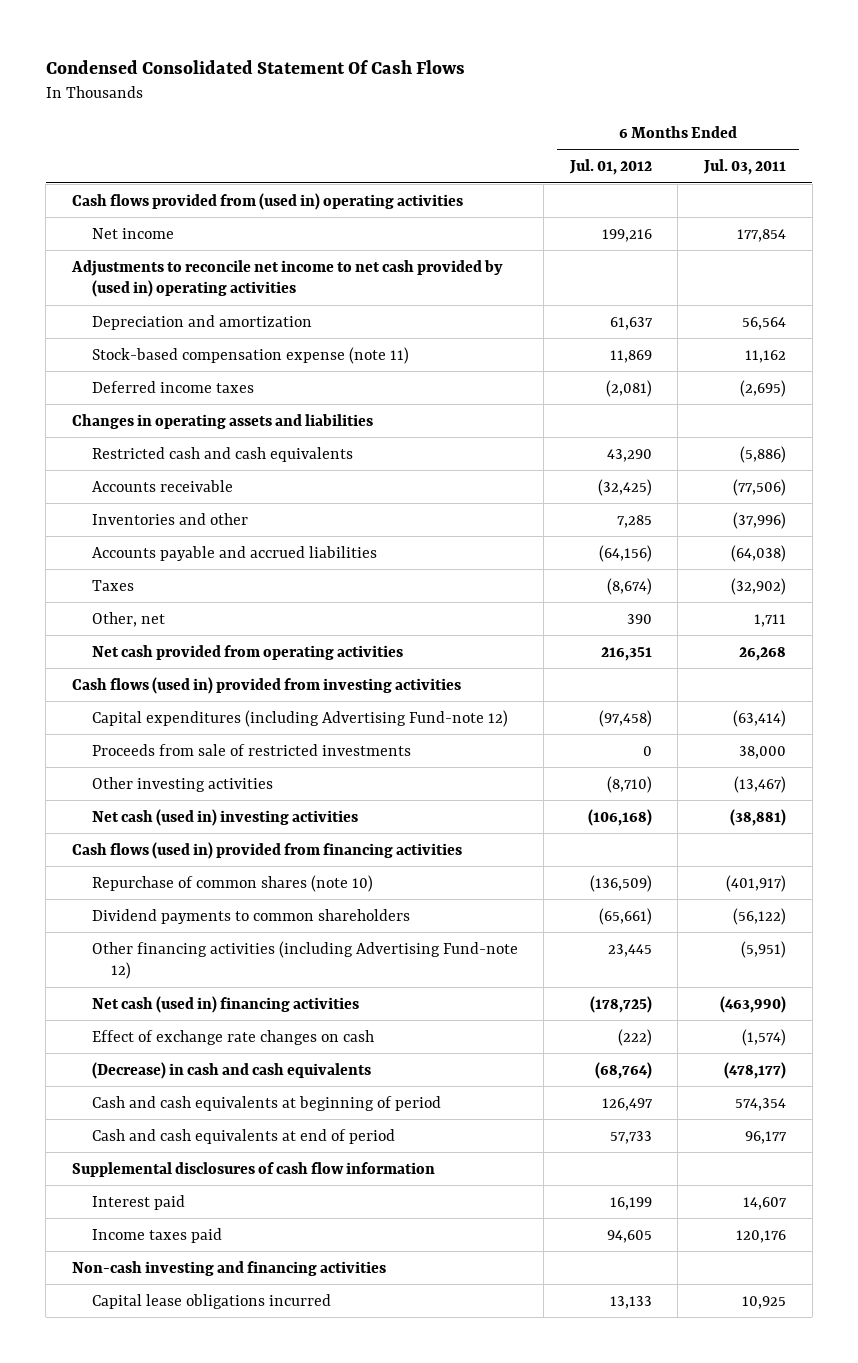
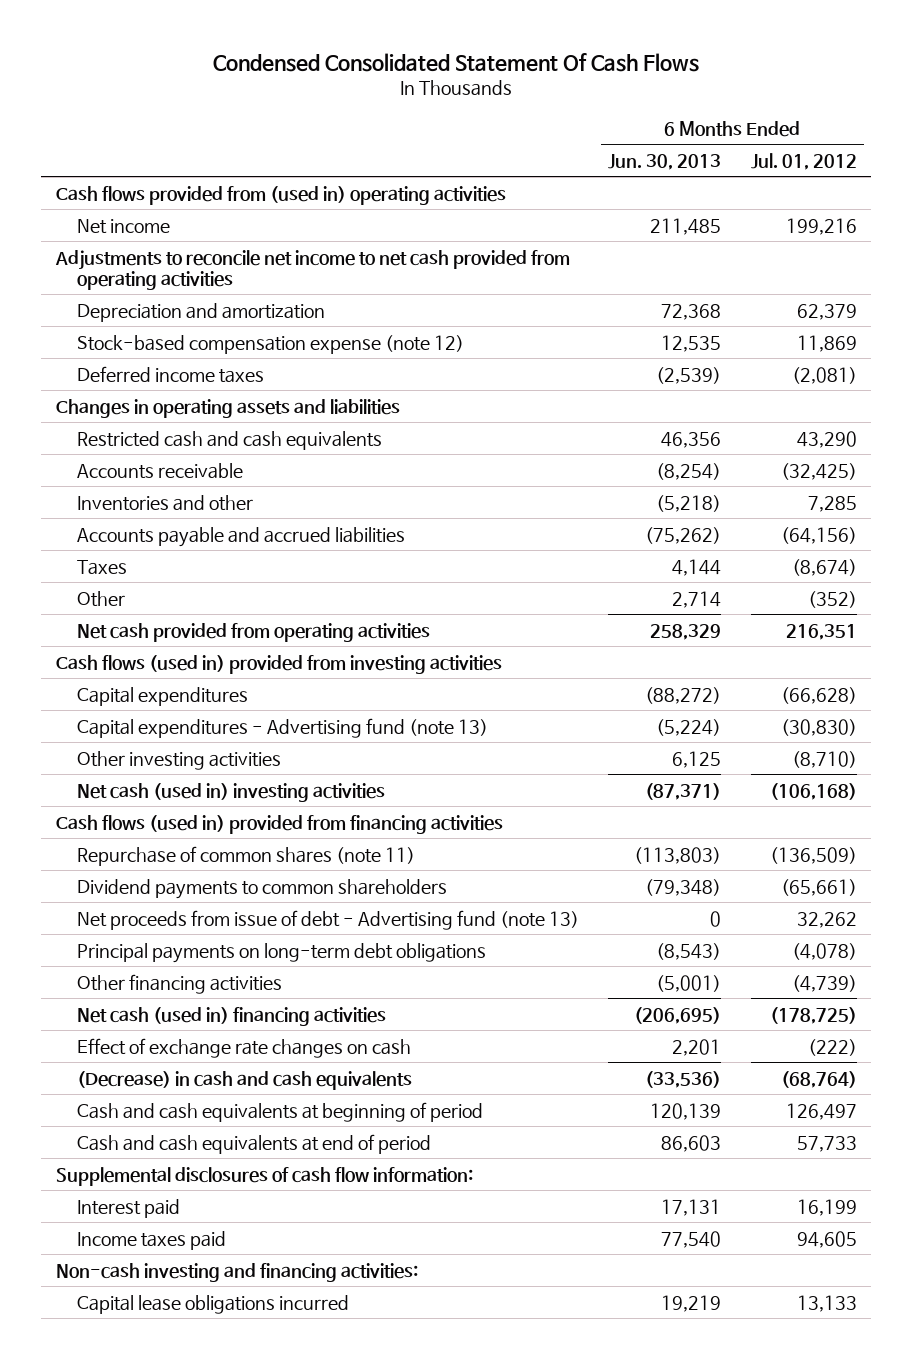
[703,159,787,176] Jul. 03, 2011 -> none
none -> [608,153,722,170] Jun. 30, 2013
[70,259,503,298] Adjustments to reconcile net income to net cash provided by (used in) operating activities -> [54,249,570,291] Adjustments to reconcile net income to net cash provided from operating activities
[609,316,653,330] 61,637 -> [796,303,857,320] 62,379
[91,346,409,364] Stock-based compensation expense (note 11) -> [76,334,464,354] Stock-based compensation expense (note 12)
[91,611,165,627] Other, net -> [76,590,125,607] Other
[626,613,652,624] 390 -> [807,590,857,608] (352)
[91,743,411,756] Proceeds from sale of restricted investments -> none
[91,709,508,727] Capital expenditures (including Advertising Fund-note 12) -> [76,686,248,706] Capital expenditures
[598,709,652,727] (97,458) -> [780,686,857,704] (66,628)
none -> [76,717,488,738] Capital expenditures - Advertising fund (note 13)
[91,874,373,892] Repurchase of common shares (note 10) -> [76,845,415,866] Repurchase of common shares (note 11)
none -> [76,909,579,930] Net proceeds from issue of debt - Advertising fund (note 13)
none -> [76,942,486,963] Principal payments on long-term debt obligations
[91,940,518,980] Other financing activities (including Advertising Fund-note 12) -> [76,973,282,994] Other financing activities
[607,943,652,957] 23,445 -> [791,974,857,992] (4,739)
[71,1161,435,1177] Supplemental disclosures of cash flow information -> [55,1166,473,1186] Supplemental disclosures of cash flow information:
[71,1260,386,1276] Non-cash investing and financing activities -> [55,1262,418,1282] Non-cash investing and financing activities:

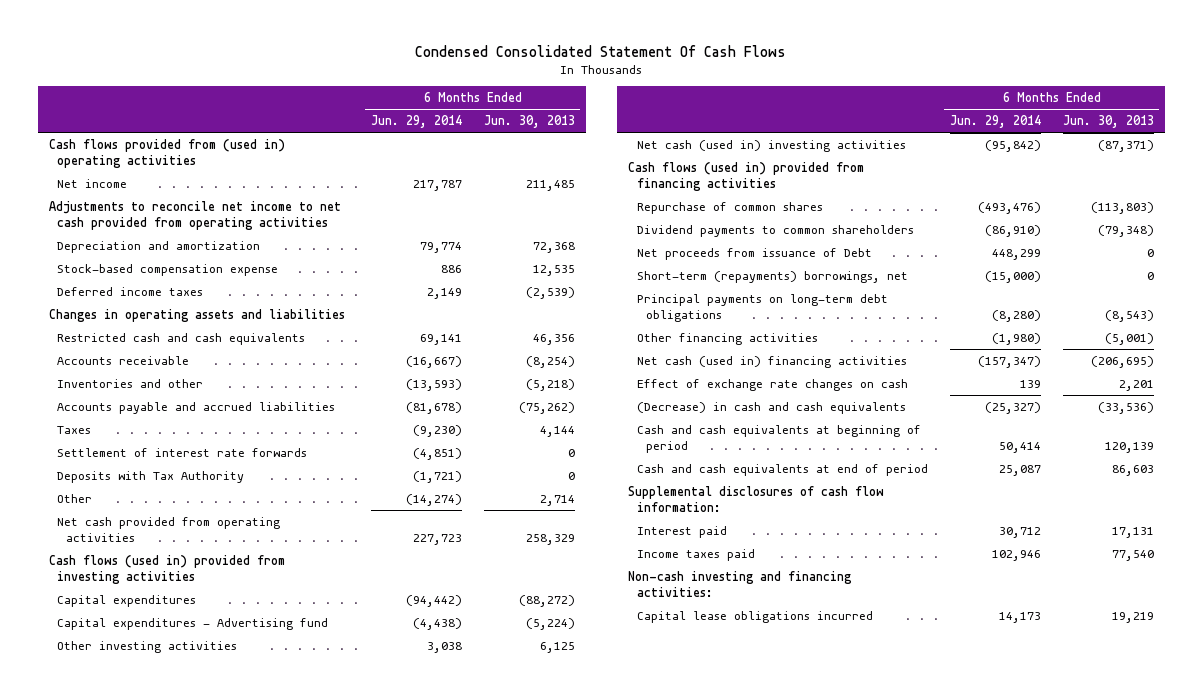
[750,152,857,170] Jul. 01, 2012 -> none
none -> [370,115,462,129] Jun. 29, 2014
[76,334,464,354] Stock-based compensation expense (note 12) -> [57,263,279,276] Stock-based compensation expense
none -> [57,447,308,457] Settlement of interest rate forwards
none -> [57,470,245,483] Deposits with Tax Authority
[76,717,488,738] Capital expenditures - Advertising fund (note 13) -> [57,617,329,630] Capital expenditures - Advertising fund
[76,845,415,866] Repurchase of common shares (note 11) -> [636,201,823,214] Repurchase of common shares
[76,909,579,930] Net proceeds from issue of debt - Advertising fund (note 13) -> none
none -> [636,247,872,260] Net proceeds from issuance of Debt
none -> [636,270,908,283] Short-term (repayments) borrowings, net

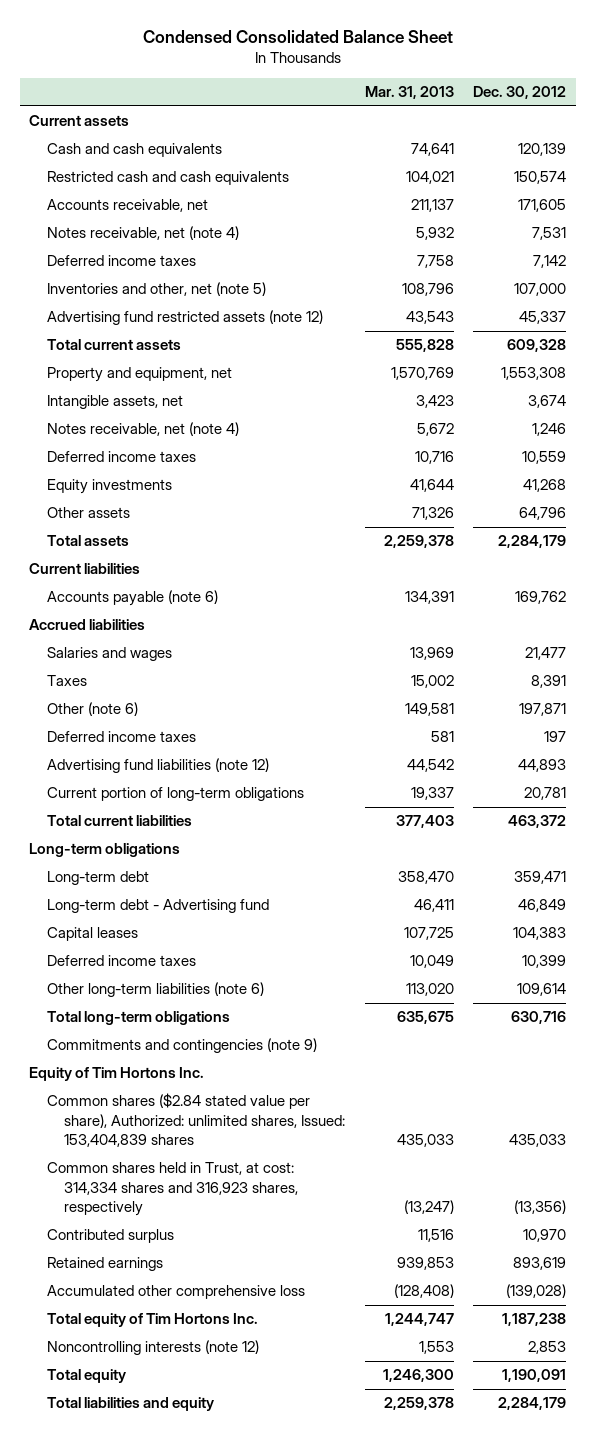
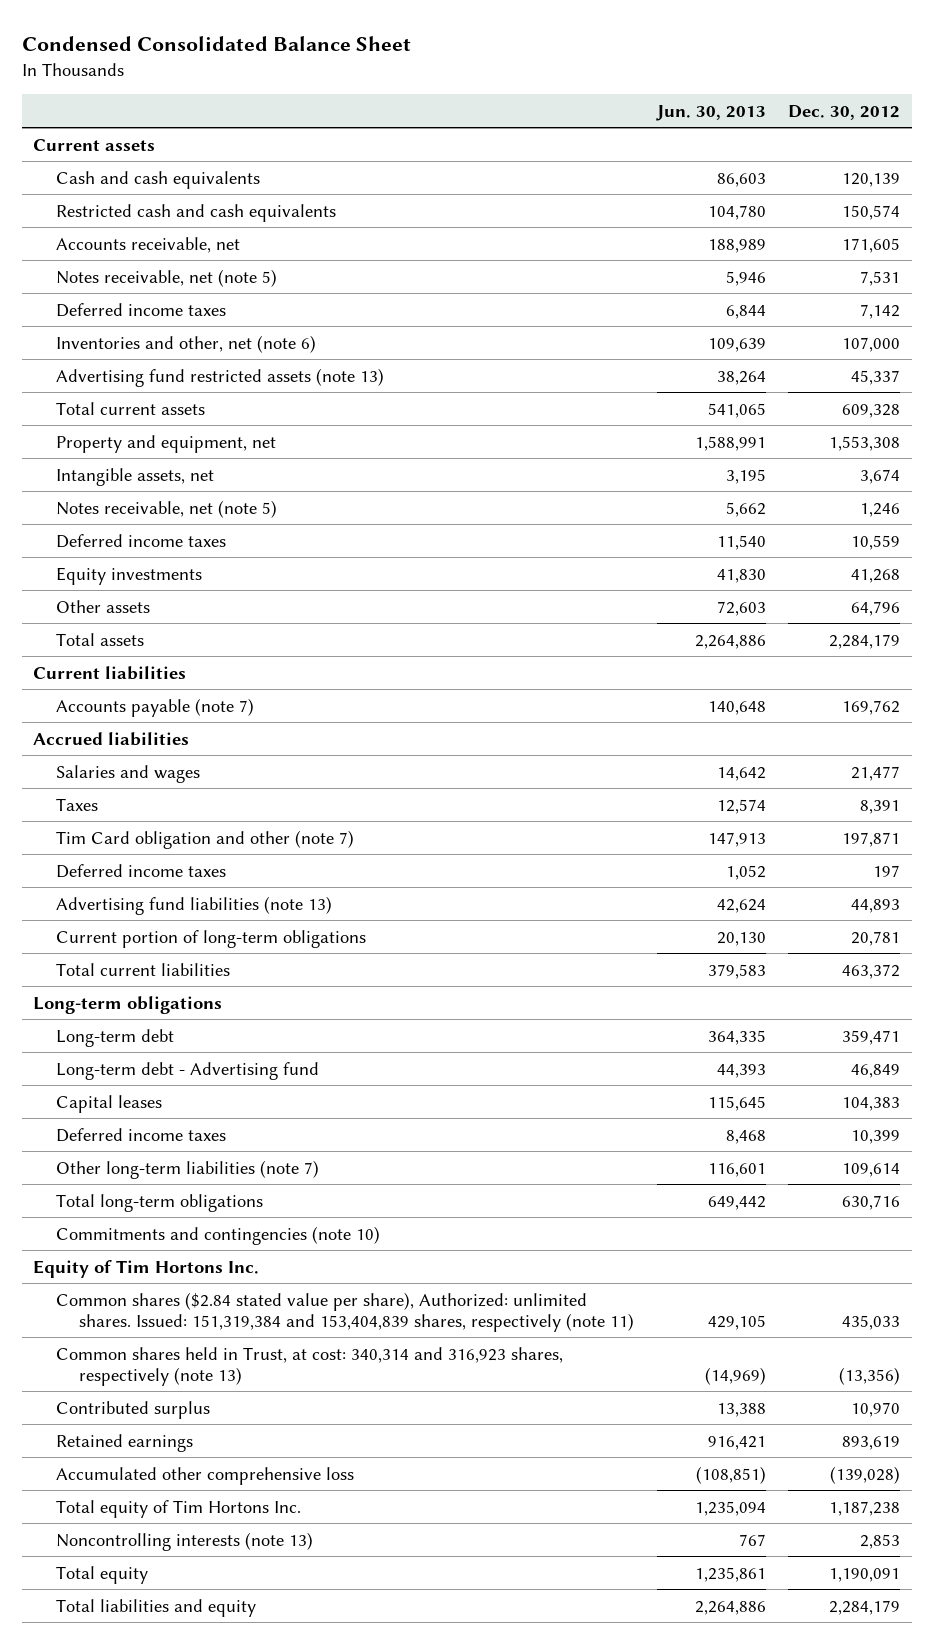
[364,86,454,100] Mar. 31, 2013 -> none
none -> [655,104,766,121] Jun. 30, 2013
[46,226,239,241] Notes receivable, net (note 4) -> [56,268,278,287] Notes receivable, net (note 5)
[46,282,266,297] Inventories and other, net (note 5) -> [56,334,317,353] Inventories and other, net (note 6)
[46,310,323,326] Advertising fund restricted assets (note 12) -> [56,367,385,387] Advertising fund restricted assets (note 13)
[46,422,239,437] Notes receivable, net (note 4) -> [56,499,278,518] Notes receivable, net (note 5)
[46,590,218,607] Accounts payable (note 6) -> [56,697,255,717] Accounts payable (note 7)
[46,702,138,717] Other (note 6) -> [56,829,355,849] Tim Card obligation and other (note 7)
[46,758,269,774] Advertising fund liabilities (note 12) -> [56,895,333,915] Advertising fund liabilities (note 13)
[46,982,264,998] Other long-term liabilities (note 6) -> [56,1159,320,1179] Other long-term liabilities (note 7)
[46,1038,317,1054] Commitments and contingencies (note 9) -> [56,1225,381,1245] Commitments and contingencies (note 10)
[46,1093,346,1148] Common shares ($2.84 stated value per share), Authorized: unlimited shares, Issued: 153,404,839 shares -> [56,1291,634,1332] Common shares ($2.84 stated value per share), Authorized: unlimited shares. Issued: 151,319,384 and 153,404,839 shares, respectively (note 11)
[46,1162,299,1217] Common shares held in Trust, at cost: 314,334 shares and 316,923 shares, respectively -> [56,1346,564,1386] Common shares held in Trust, at cost: 340,314 and 316,923 shares, respectively (note 13)
[46,1340,259,1356] Noncontrolling interests (note 12) -> [56,1531,314,1551] Noncontrolling interests (note 13)

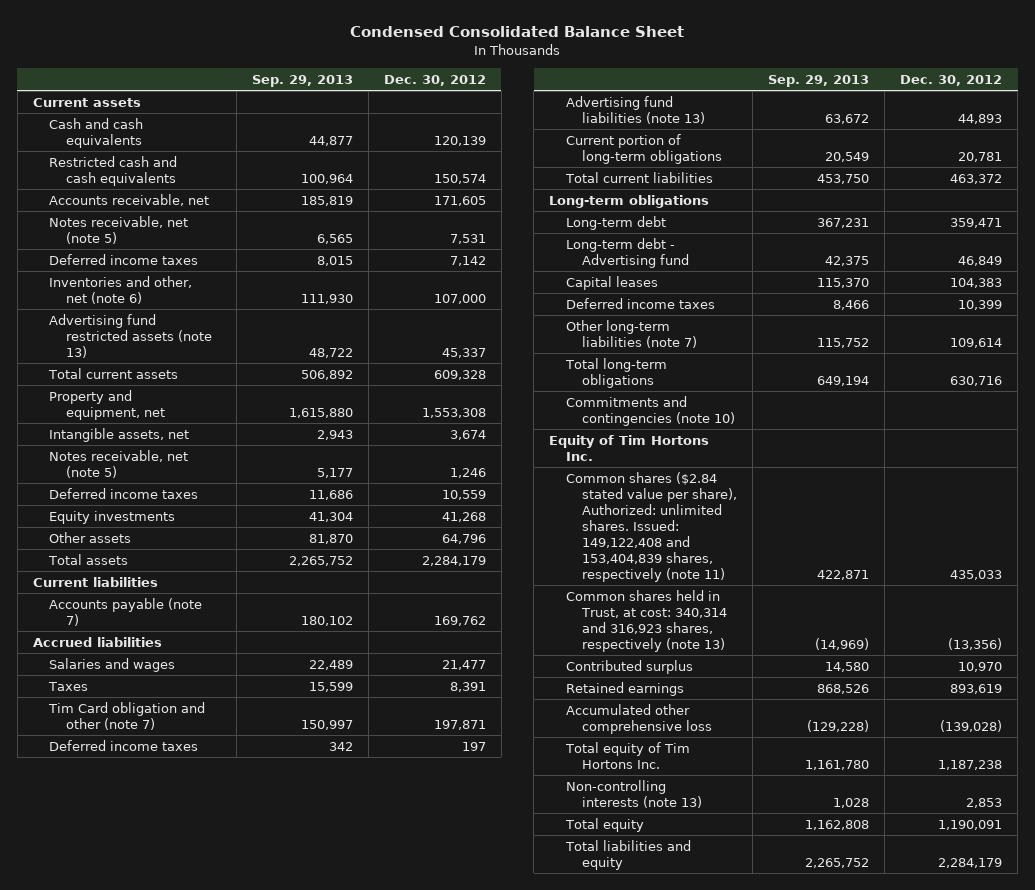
[655,104,766,121] Jun. 30, 2013 -> none
none -> [251,74,353,87] Sep. 29, 2013
[56,1291,634,1332] Common shares ($2.84 stated value per share), Authorized: unlimited shares. Issued: 151,319,384 and 153,404,839 shares, respectively (note 11) -> [565,471,738,582] Common shares ($2.84 stated value per share), Authorized: unlimited shares. Issued: 149,122,408 and 153,404,839 shares, respectively (note 11)
[56,1531,314,1551] Noncontrolling interests (note 13) -> [565,779,703,808] Non-controlling interests (note 13)

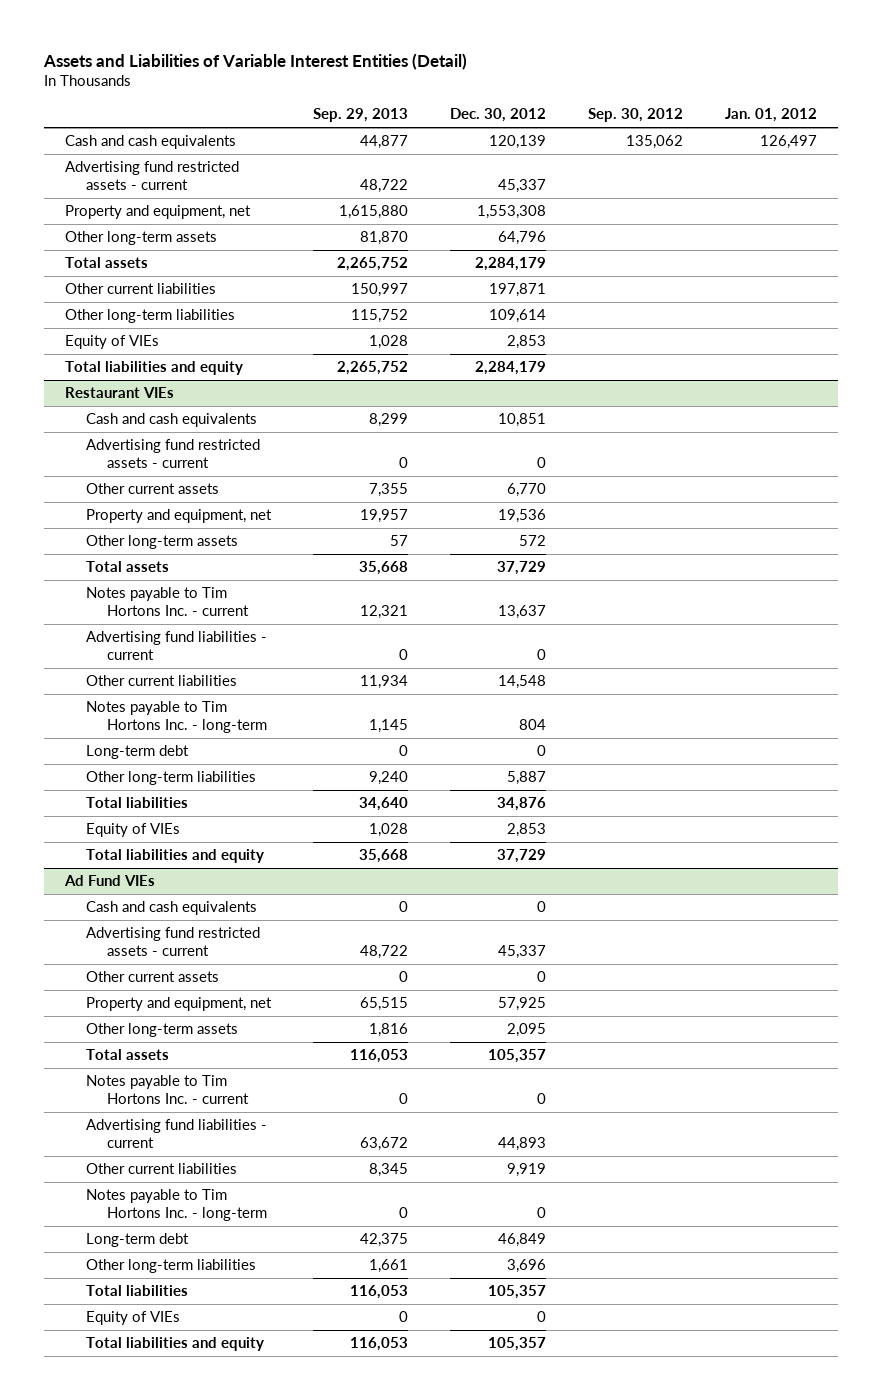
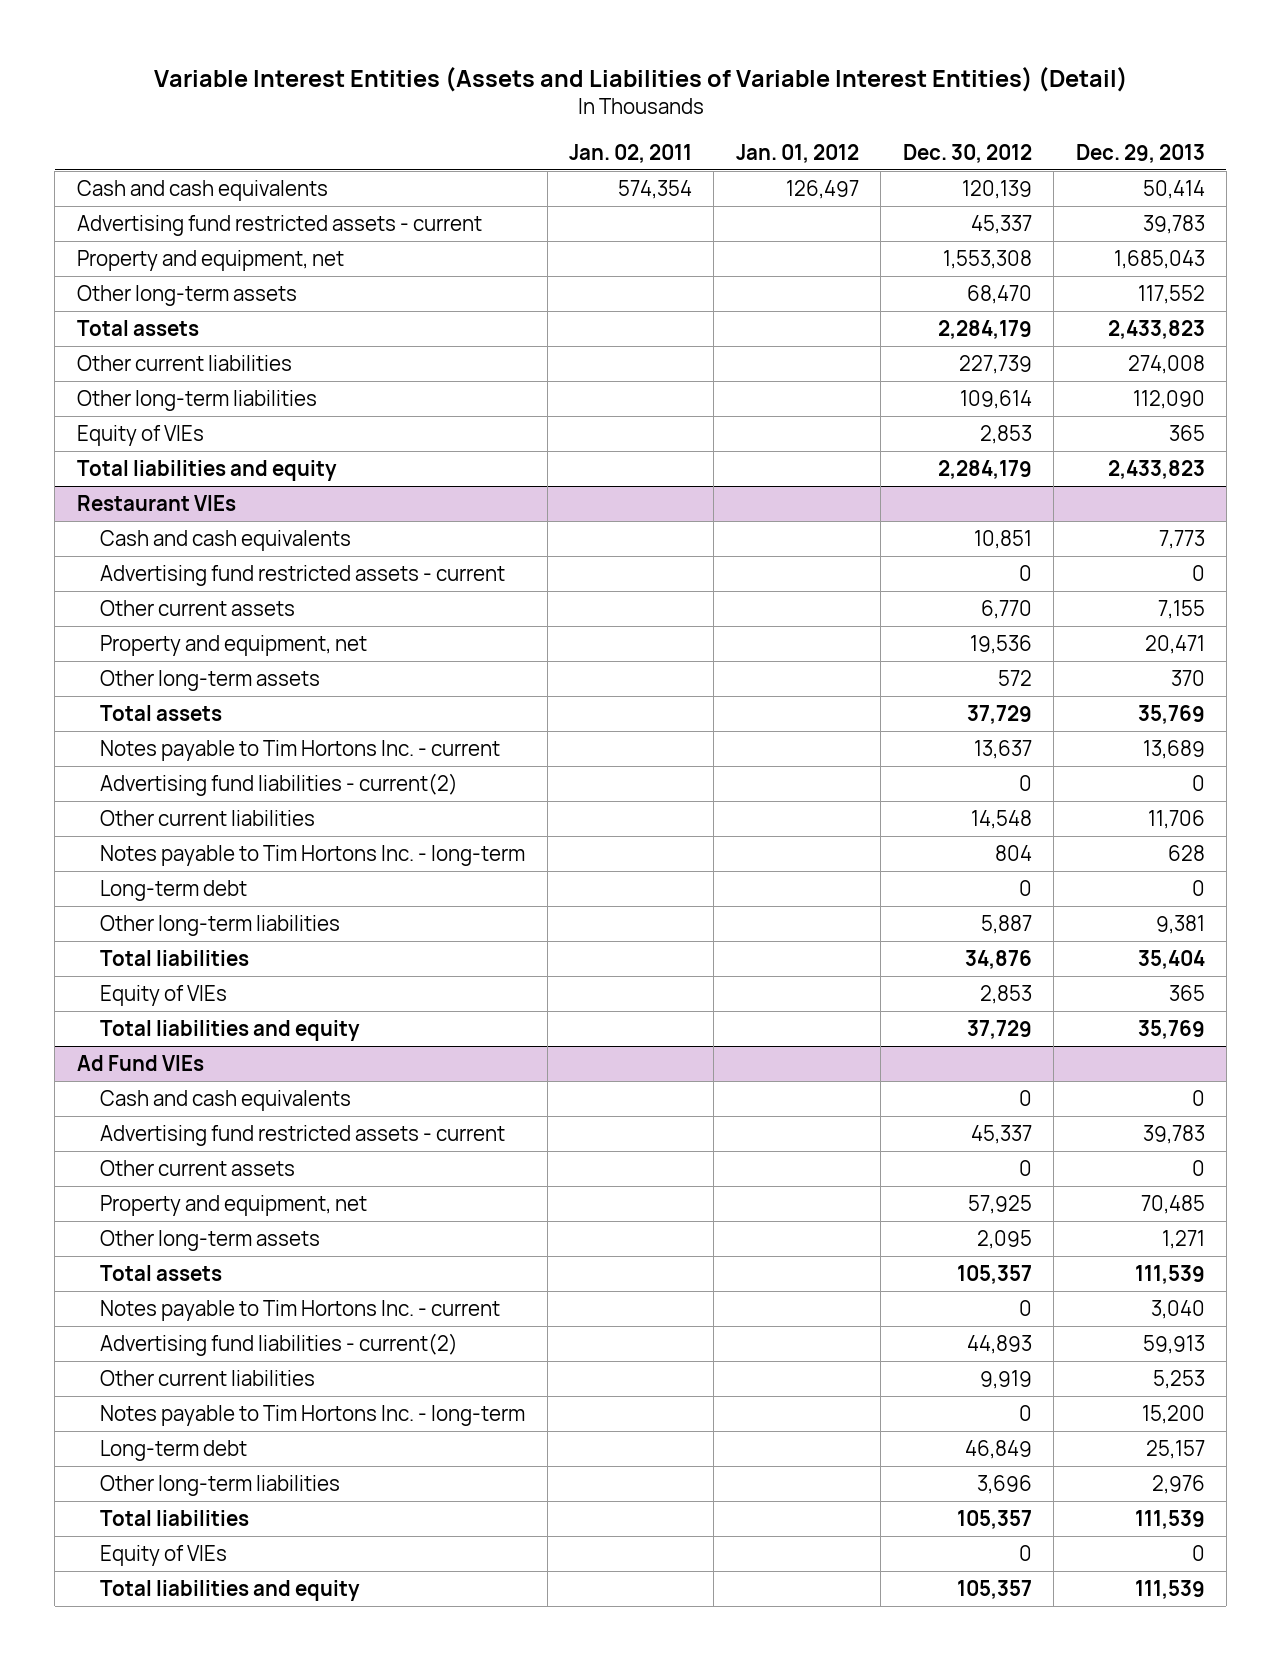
[43,52,468,70] Assets and Liabilities of Variable Interest Entities (Detail) -> [153,66,1128,92] Variable Interest Entities (Assets and Liabilities of Variable Interest Entities) (Detail)
[312,108,408,123] Sep. 29, 2013 -> none
[587,108,683,123] Sep. 30, 2012 -> none
none -> [568,143,692,163] Jan. 02, 2011
none -> [1075,143,1205,163] Dec. 29, 2013
[497,231,546,246] 64,796 -> [966,285,1032,305] 68,470
[488,283,546,298] 197,871 -> [958,355,1032,375] 227,739
[85,631,267,661] Advertising fund liabilities - current -> [100,773,459,797] Advertising fund liabilities - current(2)
[85,1119,267,1149] Advertising fund liabilities - current -> [100,1333,459,1357] Advertising fund liabilities - current(2)

